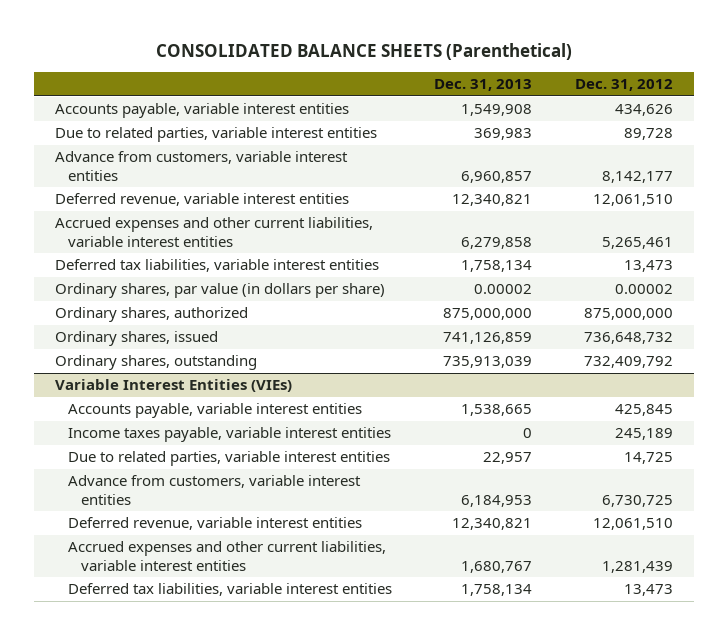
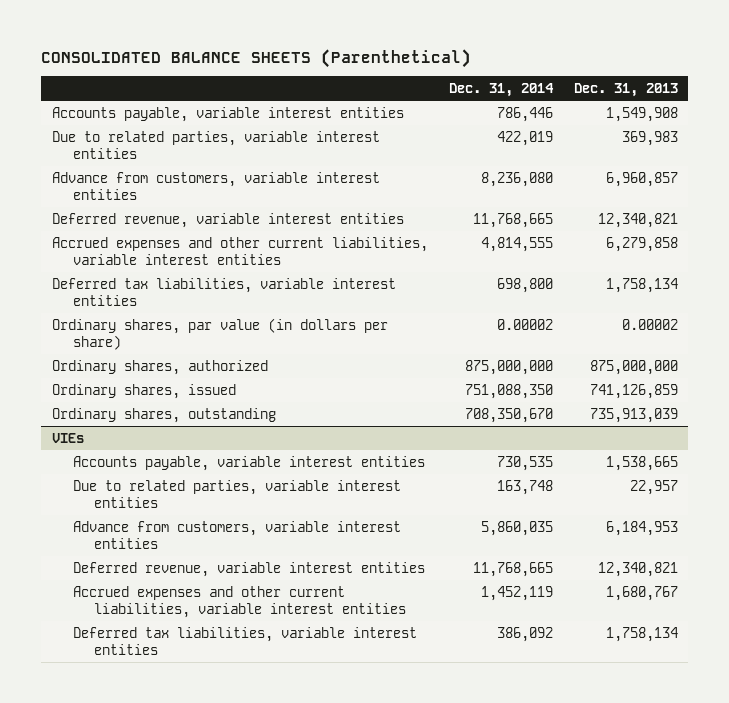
[574,79,673,92] Dec. 31, 2012 -> none
none -> [448,83,554,98] Dec. 31, 2014
[55,379,293,393] Variable Interest Entities (VIEs) -> none
none -> [51,432,84,443] VIEs
[67,427,391,443] Income taxes payable, variable interest entities -> none

